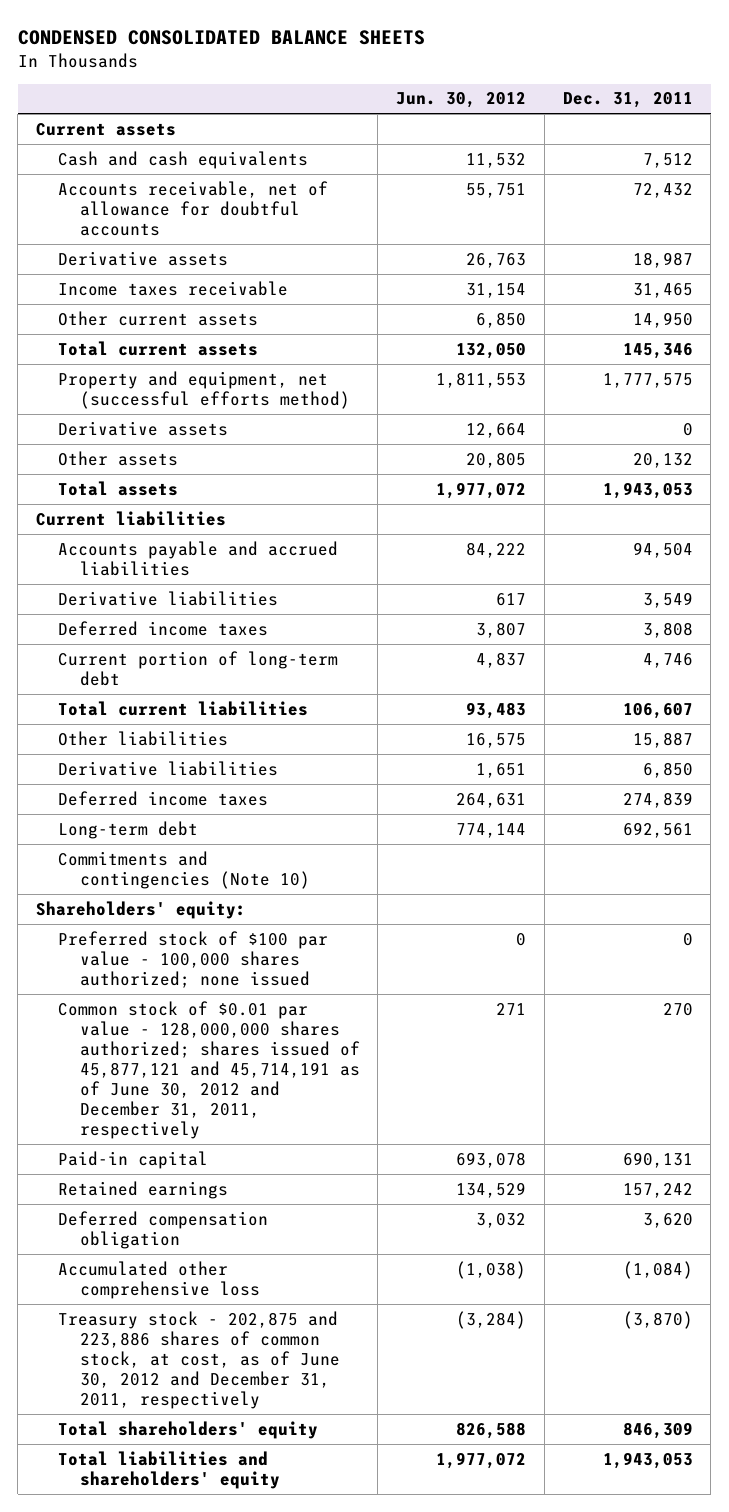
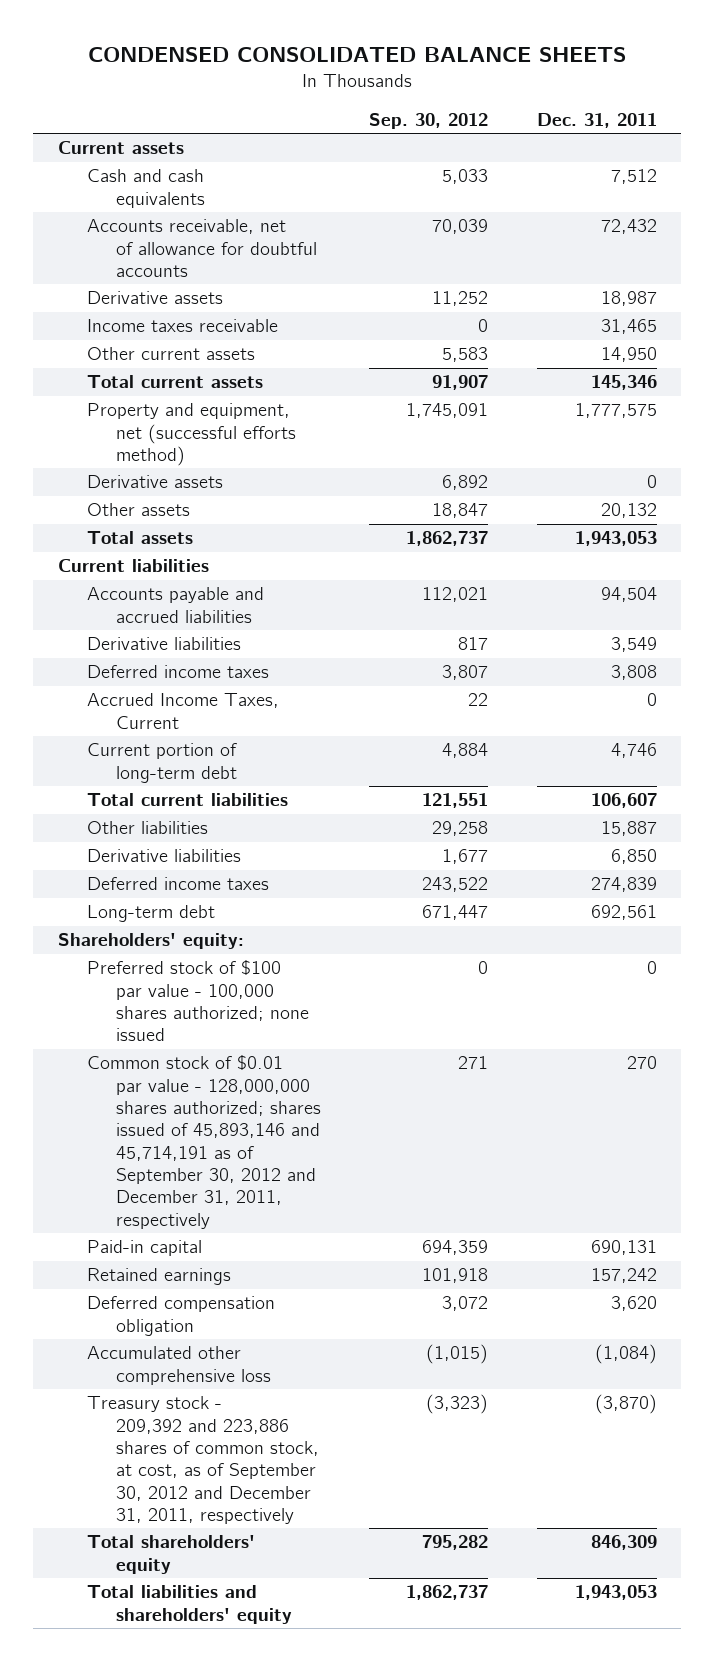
[396,92,527,109] Jun. 30, 2012 -> none
none -> [369,112,489,129] Sep. 30, 2012
none -> [86,693,279,729] Accrued Income Taxes, Current
[57,850,310,889] Commitments and contingencies (Note 10) -> none
[57,1000,360,1139] Common stock of $0.01 par value - 128,000,000 shares authorized; shares issued of 45,877,121 and 45,714,191 as of June 30, 2012 and December 31, 2011, respectively -> [86,1055,322,1229] Common stock of $0.01 par value - 128,000,000 shares authorized; shares issued of 45,893,146 and 45,714,191 as of September 30, 2012 and December 31, 2011, respectively
[57,1310,340,1409] Treasury stock - 202,875 and 223,886 shares of common stock, at cost, as of June 30, 2012 and December 31, 2011, respectively -> [86,1396,320,1524] Treasury stock - 209,392 and 223,886 shares of common stock, at cost, as of September 30, 2012 and December 31, 2011, respectively

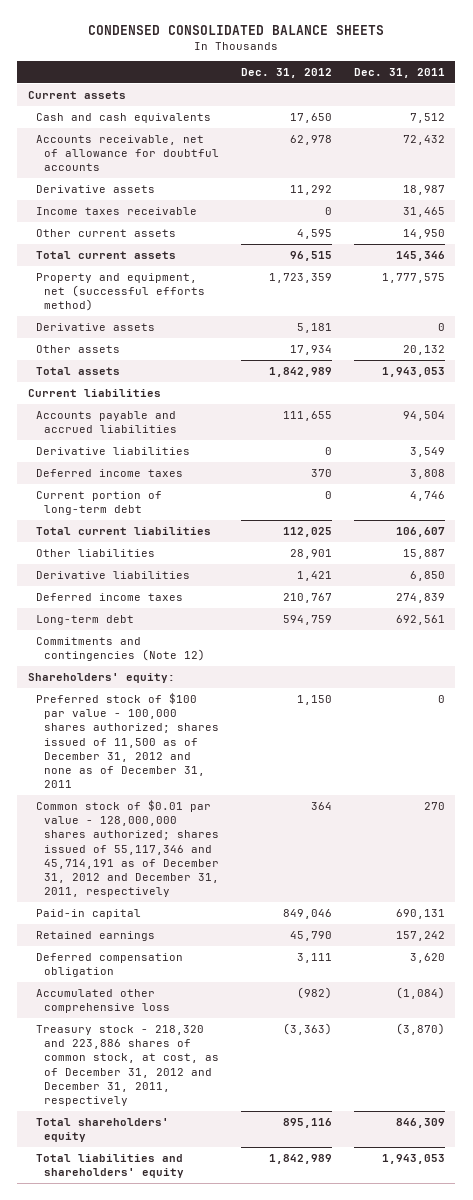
[369,112,489,129] Sep. 30, 2012 -> none
none -> [240,67,332,78] Dec. 31, 2012
[86,693,279,729] Accrued Income Taxes, Current -> none
none -> [36,636,205,662] Commitments and contingencies (Note 12)
[86,960,310,1042] Preferred stock of $100 par value - 100,000 shares authorized; none issued -> [36,692,219,789] Preferred stock of $100 par value - 100,000 shares authorized; shares issued of 11,500 as of December 31, 2012 and none as of December 31, 2011
[86,1055,322,1229] Common stock of $0.01 par value - 128,000,000 shares authorized; shares issued of 45,893,146 and 45,714,191 as of September 30, 2012 and December 31, 2011, respectively -> [36,799,219,898] Common stock of $0.01 par value - 128,000,000 shares authorized; shares issued of 55,117,346 and 45,714,191 as of December 31, 2012 and December 31, 2011, respectively
[86,1396,320,1524] Treasury stock - 209,392 and 223,886 shares of common stock, at cost, as of September 30, 2012 and December 31, 2011, respectively -> [36,1024,219,1106] Treasury stock - 218,320 and 223,886 shares of common stock, at cost, as of December 31, 2012 and December 31, 2011, respectively

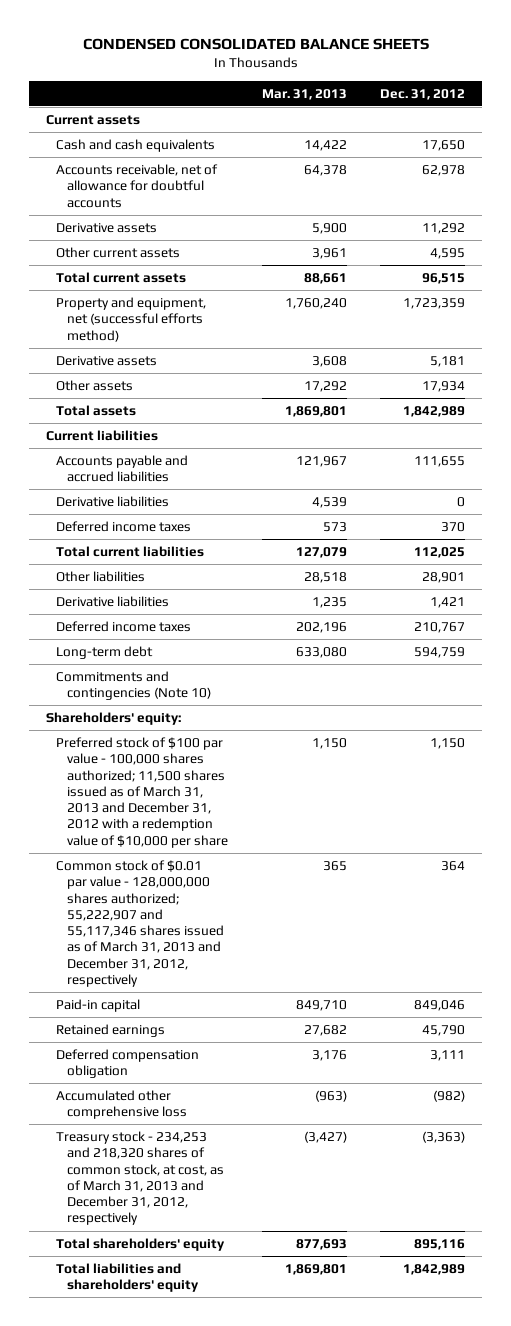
[353,67,445,78] Dec. 31, 2011 -> none
none -> [261,88,347,100] Mar. 31, 2013
[36,206,198,215] Income taxes receivable -> none
[36,490,163,516] Current portion of long-term debt -> none
[36,636,205,662] Commitments and contingencies (Note 12) -> [56,670,211,701] Commitments and contingencies (Note 10)
[36,692,219,789] Preferred stock of $100 par value - 100,000 shares authorized; shares issued of 11,500 as of December 31, 2012 and none as of December 31, 2011 -> [56,736,228,848] Preferred stock of $100 par value - 100,000 shares authorized; 11,500 shares issued as of March 31, 2013 and December 31, 2012 with a redemption value of $10,000 per share
[36,799,219,898] Common stock of $0.01 par value - 128,000,000 shares authorized; shares issued of 55,117,346 and 45,714,191 as of December 31, 2012 and December 31, 2011, respectively -> [56,859,224,987] Common stock of $0.01 par value - 128,000,000 shares authorized; 55,222,907 and 55,117,346 shares issued as of March 31, 2013 and December 31, 2012, respectively
[36,1024,219,1106] Treasury stock - 218,320 and 223,886 shares of common stock, at cost, as of December 31, 2012 and December 31, 2011, respectively -> [56,1130,224,1226] Treasury stock - 234,253 and 218,320 shares of common stock, at cost, as of March 31, 2013 and December 31, 2012, respectively

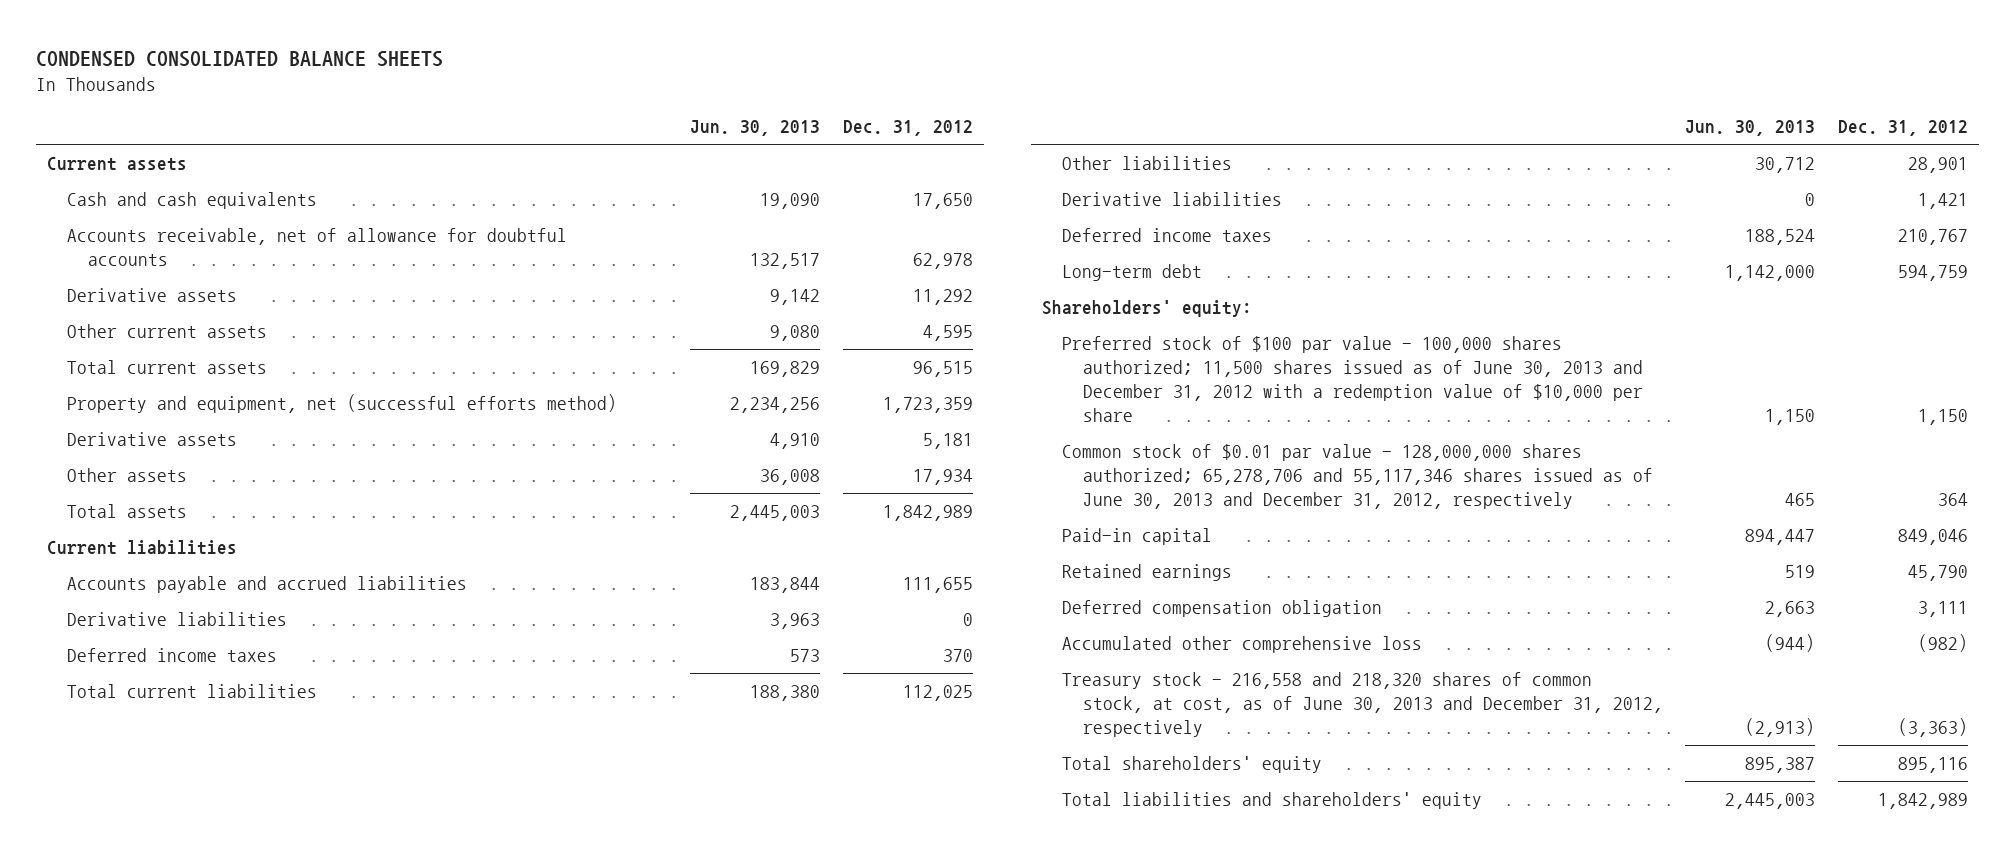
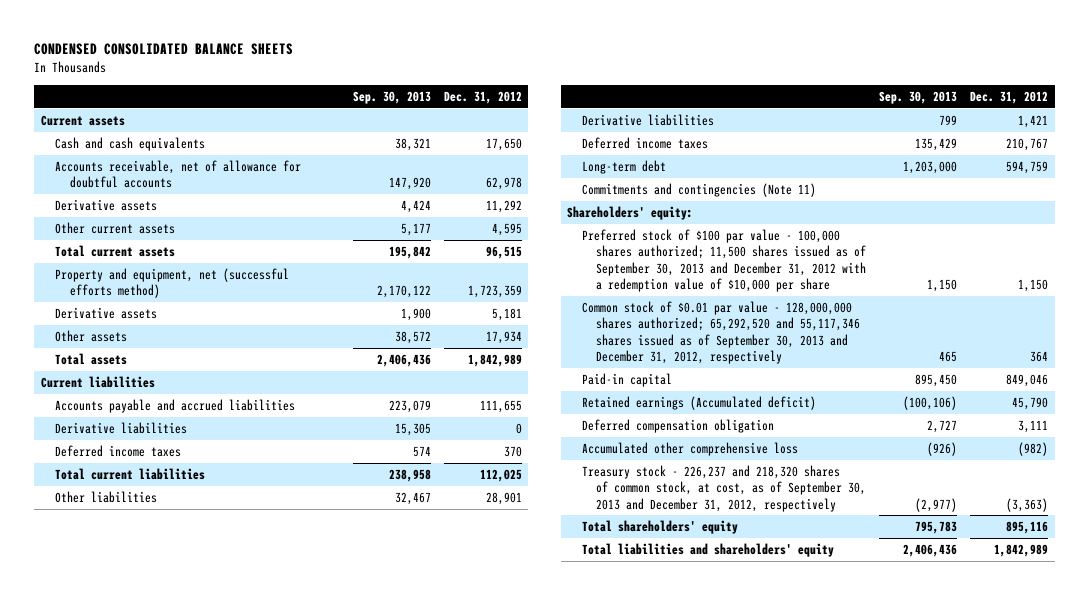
[690,120,821,137] Jun. 30, 2013 -> none
none -> [352,90,431,104] Sep. 30, 2013
none -> [581,183,816,198] Commitments and contingencies (Note 11)
[1062,335,1643,423] Preferred stock of $100 par value - 100,000 shares authorized; 11,500 shares issued as of June 30, 2013 and December 31, 2012 with a redemption value of $10,000 per share -> [581,229,867,292] Preferred stock of $100 par value - 100,000 shares authorized; 11,500 shares issued as of September 30, 2013 and December 31, 2012 with a redemption value of $10,000 per share
[1062,443,1653,510] Common stock of $0.01 par value - 128,000,000 shares authorized; 65,278,706 and 55,117,346 shares issued as of June 30, 2013 and December 31, 2012, respectively -> [581,301,861,364] Common stock of $0.01 par value - 128,000,000 shares authorized; 65,292,520 and 55,117,346 shares issued as of September 30, 2013 and December 31, 2012, respectively
[1062,563,1233,581] Retained earnings -> [581,396,816,411] Retained earnings (Accumulated deficit)
[1062,671,1663,738] Treasury stock - 216,558 and 218,320 shares of common stock, at cost, as of June 30, 2013 and December 31, 2012, respectively -> [581,465,867,512] Treasury stock - 226,237 and 218,320 shares of common stock, at cost, as of September 30, 2013 and December 31, 2012, respectively

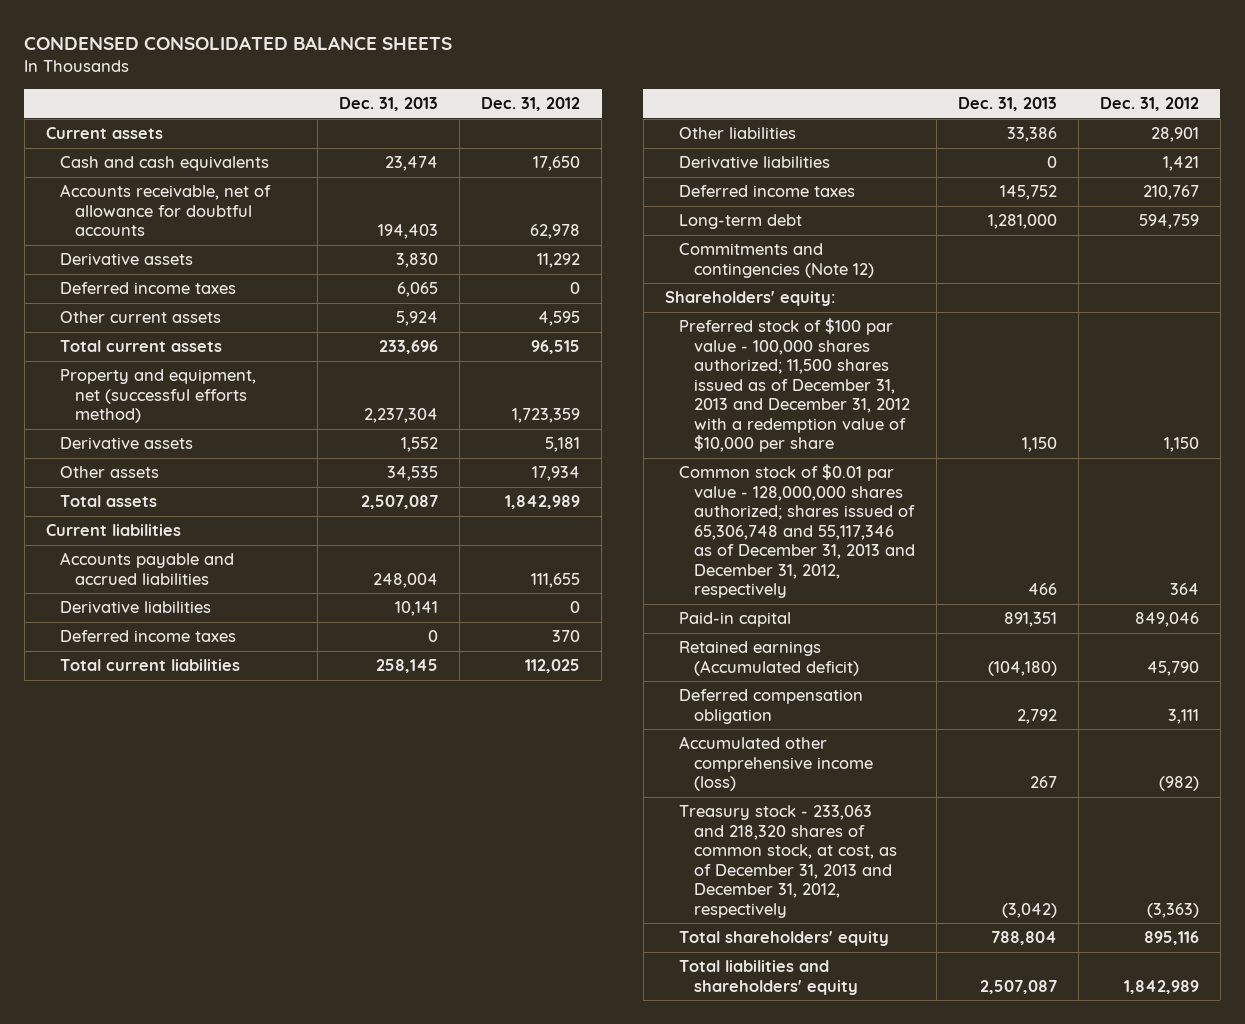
[352,90,431,104] Sep. 30, 2013 -> none
none -> [339,97,439,112] Dec. 31, 2013
none -> [60,282,237,295] Deferred income taxes
[581,183,816,198] Commitments and contingencies (Note 11) -> [679,243,874,278] Commitments and contingencies (Note 12)
[581,229,867,292] Preferred stock of $100 par value - 100,000 shares authorized; 11,500 shares issued as of September 30, 2013 and December 31, 2012 with a redemption value of $10,000 per share -> [679,318,910,453] Preferred stock of $100 par value - 100,000 shares authorized; 11,500 shares issued as of December 31, 2013 and December 31, 2012 with a redemption value of $10,000 per share
[581,301,861,364] Common stock of $0.01 par value - 128,000,000 shares authorized; 65,292,520 and 55,117,346 shares issued as of September 30, 2013 and December 31, 2012, respectively -> [679,464,915,599] Common stock of $0.01 par value - 128,000,000 shares authorized; shares issued of 65,306,748 and 55,117,346 as of December 31, 2013 and December 31, 2012, respectively
[581,442,798,457] Accumulated other comprehensive loss -> [679,736,873,792] Accumulated other comprehensive income (loss)
[581,465,867,512] Treasury stock - 226,237 and 218,320 shares of common stock, at cost, as of September 30, 2013 and December 31, 2012, respectively -> [679,805,897,918] Treasury stock - 233,063 and 218,320 shares of common stock, at cost, as of December 31, 2013 and December 31, 2012, respectively

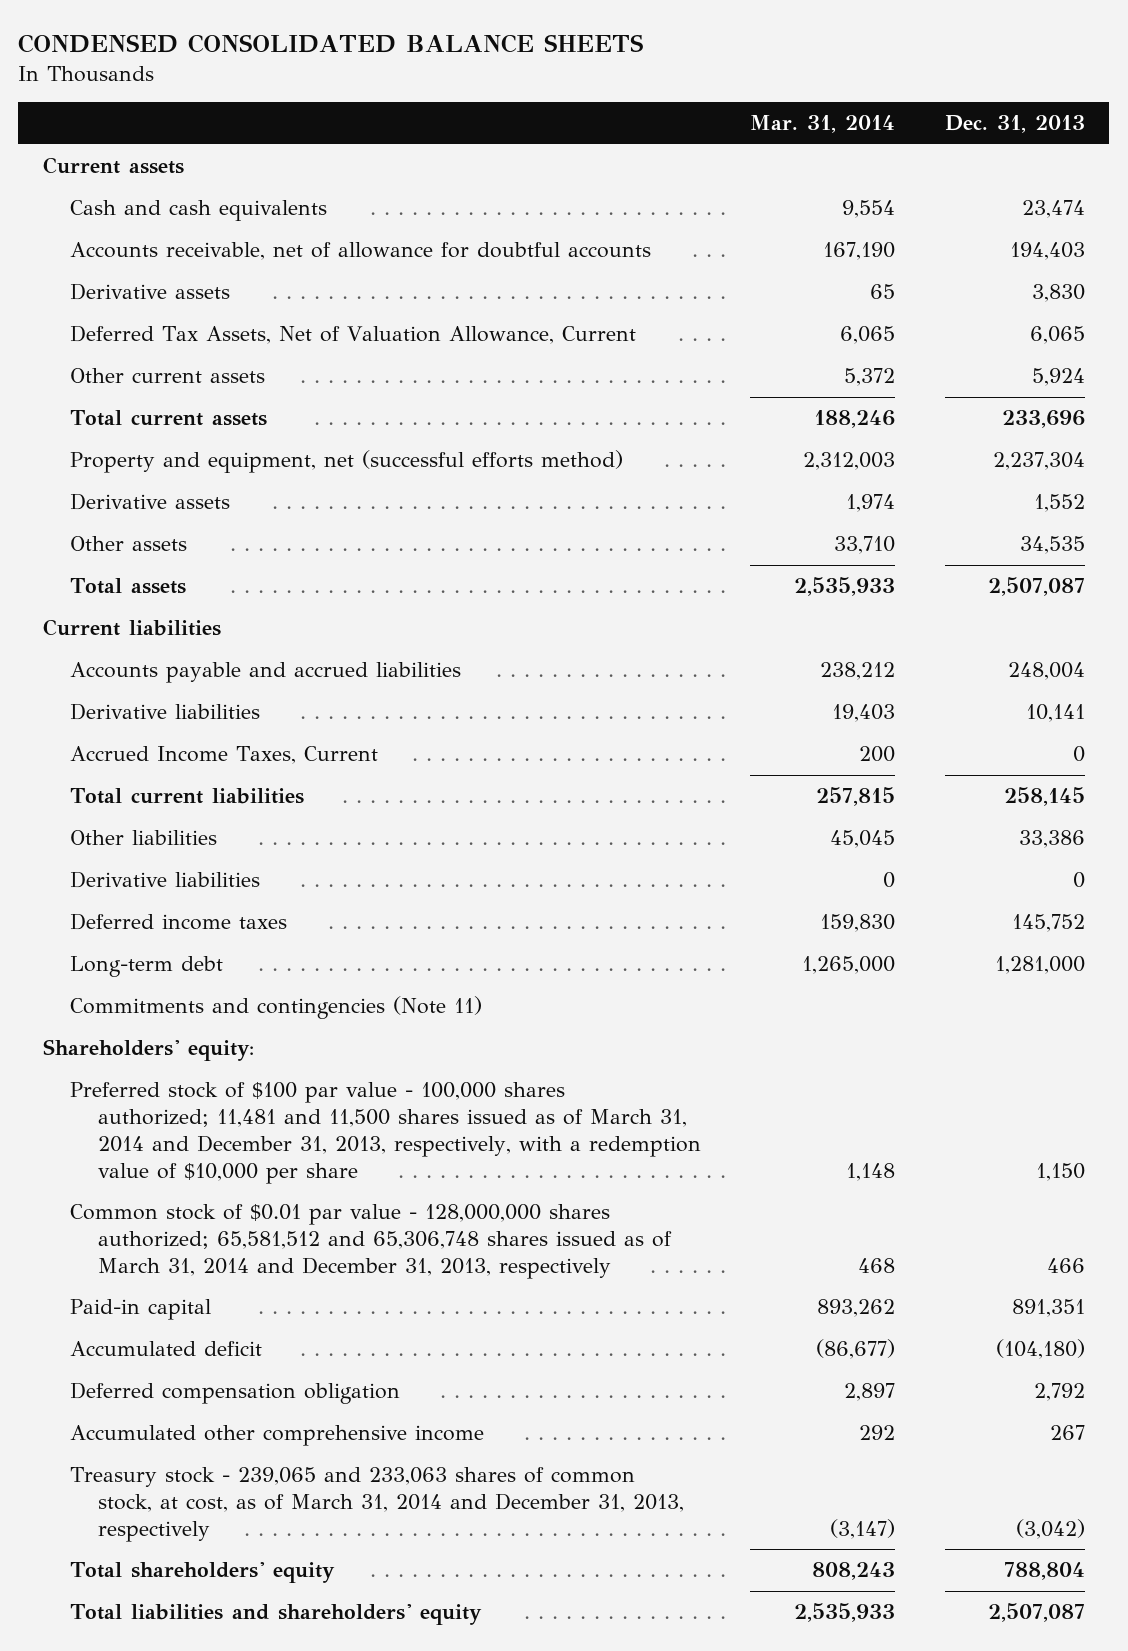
[481,97,581,112] Dec. 31, 2012 -> none
none -> [750,115,896,134] Mar. 31, 2014
[60,282,237,295] Deferred income taxes -> [70,325,637,345] Deferred Tax Assets, Net of Valuation Allowance, Current
[60,630,237,643] Deferred income taxes -> none
none -> [70,746,379,765] Accrued Income Taxes, Current
[679,243,874,278] Commitments and contingencies (Note 12) -> [70,996,483,1020] Commitments and contingencies (Note 11)
[679,318,910,453] Preferred stock of $100 par value - 100,000 shares authorized; 11,500 shares issued as of December 31, 2013 and December 31, 2012 with a redemption value of $10,000 per share -> [70,1082,702,1184] Preferred stock of $100 par value - 100,000 shares authorized; 11,481 and 11,500 shares issued as of March 31, 2014 and December 31, 2013, respectively, with a redemption value of $10,000 per share
[679,464,915,599] Common stock of $0.01 par value - 128,000,000 shares authorized; shares issued of 65,306,748 and 55,117,346 as of December 31, 2013 and December 31, 2012, respectively -> [70,1204,673,1279] Common stock of $0.01 par value - 128,000,000 shares authorized; 65,581,512 and 65,306,748 shares issued as of March 31, 2014 and December 31, 2013, respectively
[679,641,859,676] Retained earnings (Accumulated deficit) -> [70,1341,263,1357] Accumulated deficit
[679,736,873,792] Accumulated other comprehensive income (loss) -> [70,1425,485,1447] Accumulated other comprehensive income
[679,805,897,918] Treasury stock - 233,063 and 218,320 shares of common stock, at cost, as of December 31, 2013 and December 31, 2012, respectively -> [70,1467,685,1542] Treasury stock - 239,065 and 233,063 shares of common stock, at cost, as of March 31, 2014 and December 31, 2013, respectively

